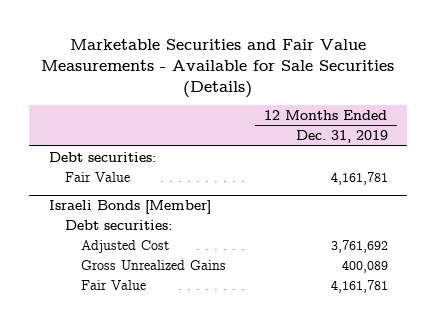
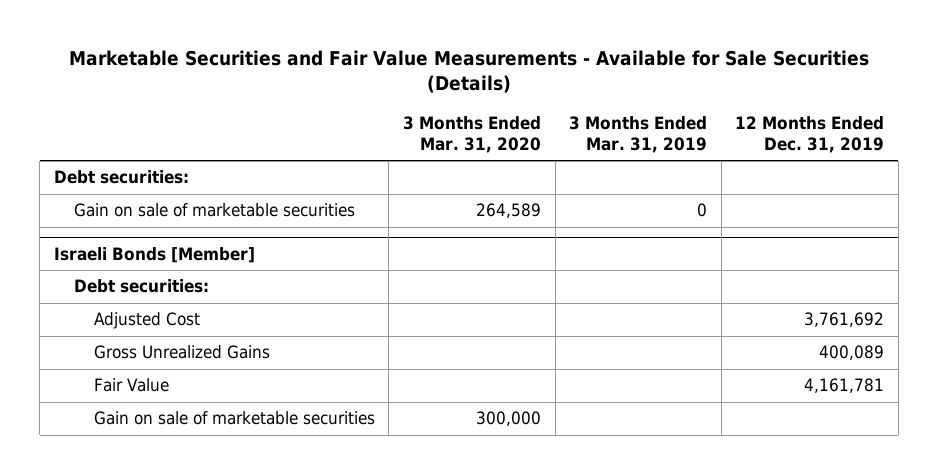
none -> [403,116,542,154] 3 Months Ended Mar. 31, 2020
none -> [569,116,708,154] 3 Months Ended Mar. 31, 2019
[64,171,130,182] Fair Value -> none
none -> [73,203,355,218] Gain on sale of marketable securities
none -> [93,411,375,426] Gain on sale of marketable securities

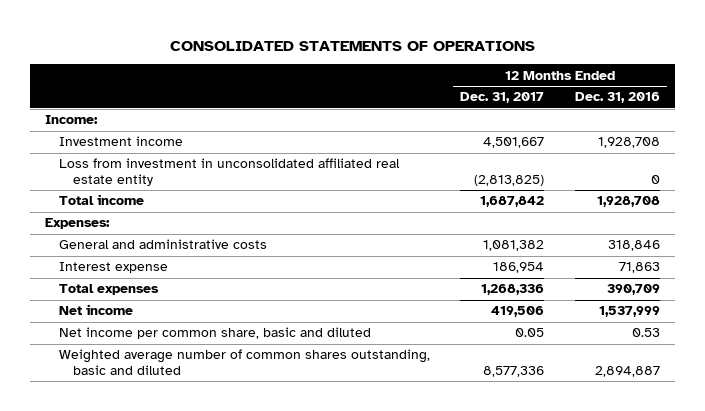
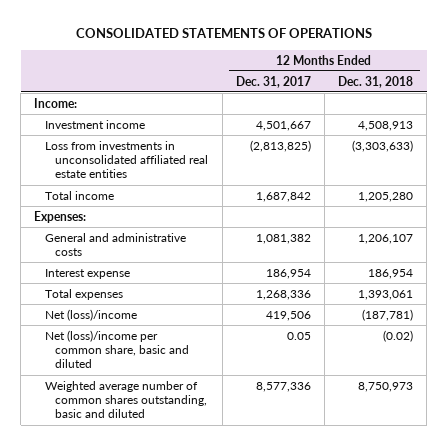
[574,92,660,104] Dec. 31, 2016 -> none
none -> [338,75,414,88] Dec. 31, 2018
[59,158,401,186] Loss from investment in unconsolidated affiliated real estate entity -> [44,140,209,179] Loss from investments in unconsolidated affiliated real estate entities
[59,304,134,316] Net income -> [44,308,137,321] Net (loss)/income
[59,327,372,340] Net income per common share, basic and diluted -> [44,329,190,369] Net (loss)/income per common share, basic and diluted

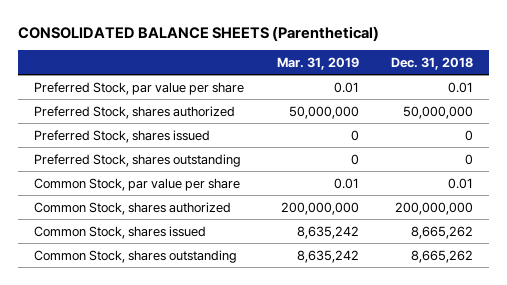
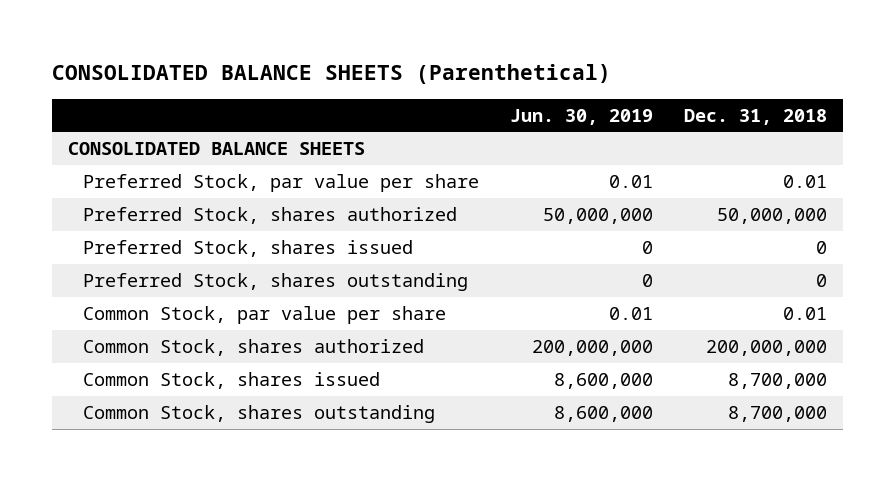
[276,56,359,70] Mar. 31, 2019 -> none
none -> [509,108,653,125] Jun. 30, 2019
none -> [67,141,365,155] CONSOLIDATED BALANCE SHEETS
[411,225,474,239] 8,665,262 -> [728,372,828,389] 8,700,000
[411,249,474,263] 8,665,262 -> [728,405,828,422] 8,700,000

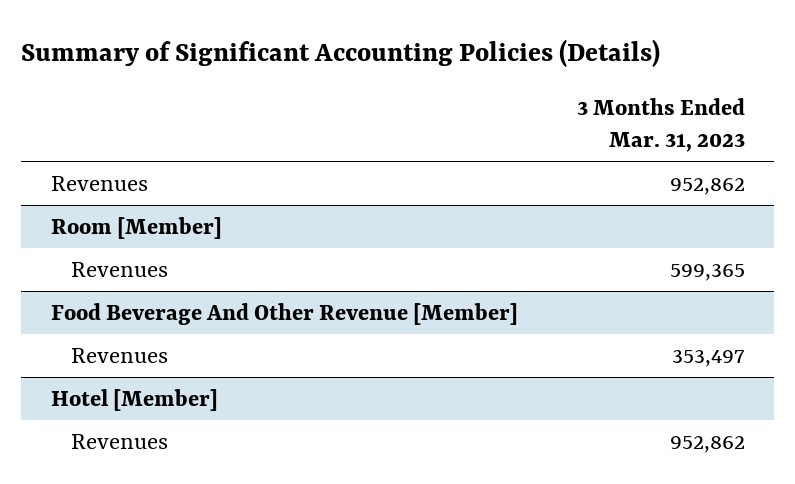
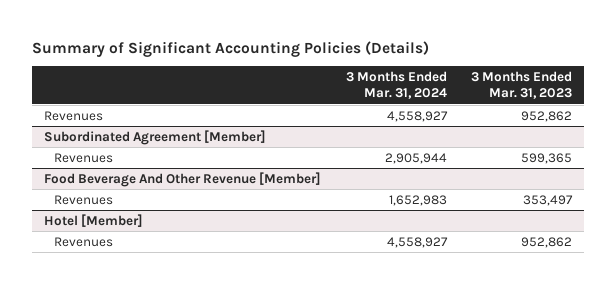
none -> [345,71,447,100] 3 Months Ended Mar. 31, 2024
[50,216,222,239] Room [Member] -> [44,129,267,145] Subordinated Agreement [Member]

